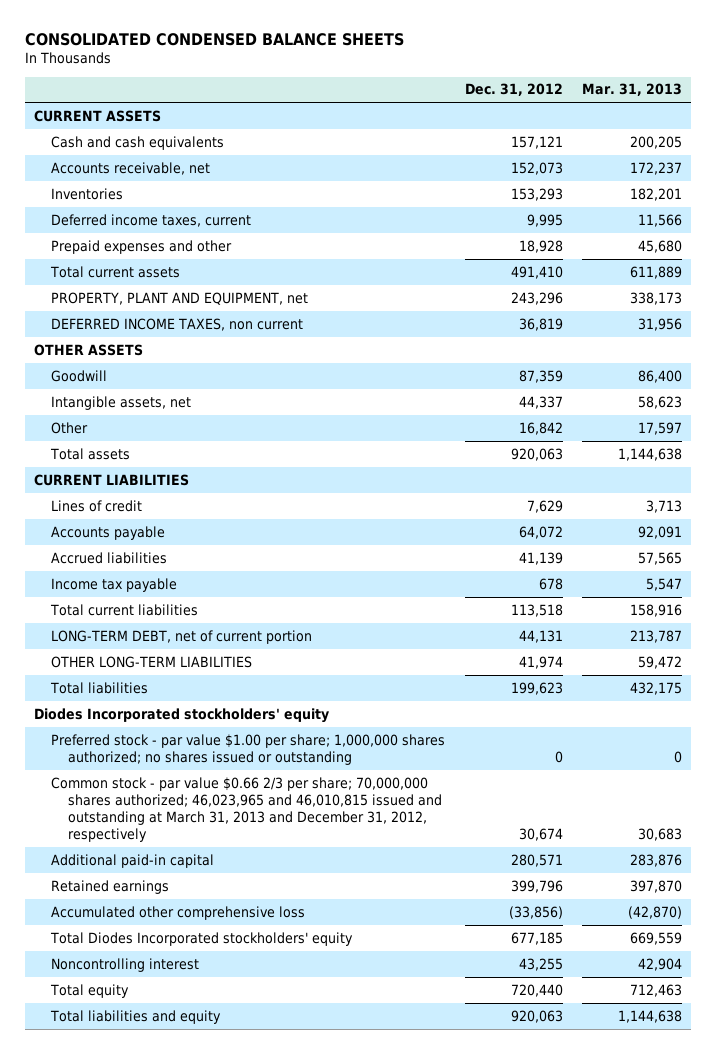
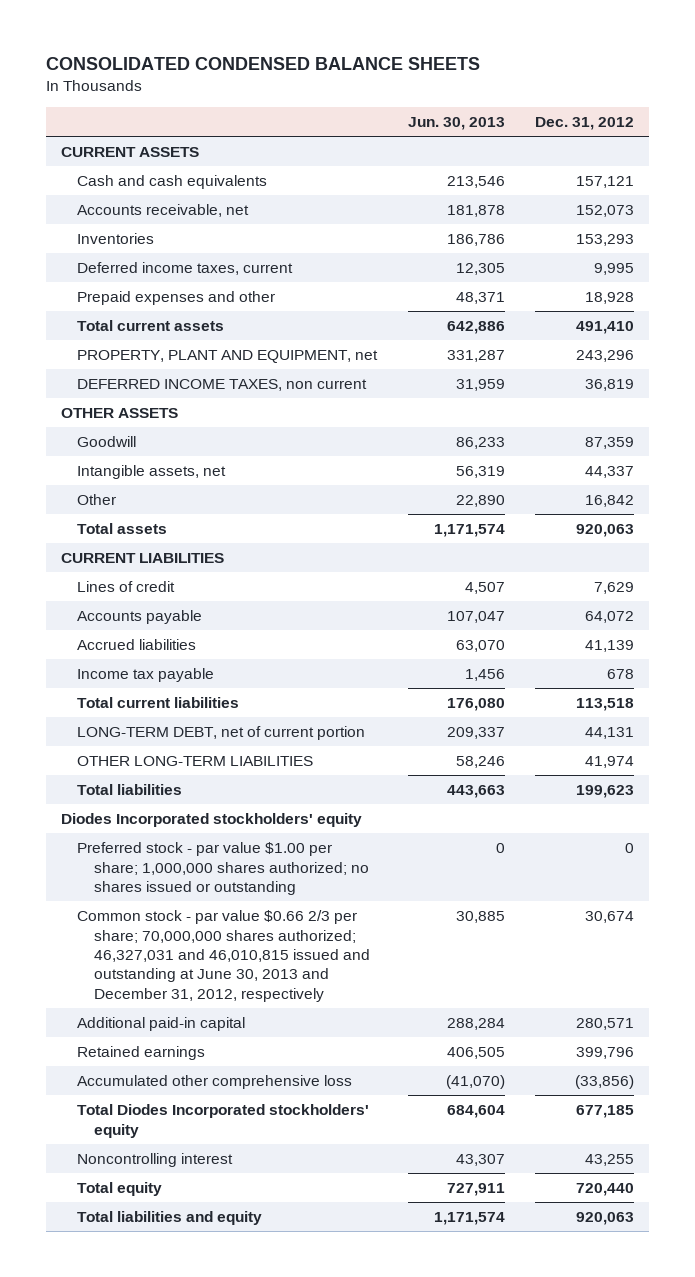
[581,83,682,97] Mar. 31, 2013 -> none
none -> [407,117,505,131] Jun. 30, 2013
[51,776,443,842] Common stock - par value $0.66 2/3 per share; 70,000,000 shares authorized; 46,023,965 and 46,010,815 issued and outstanding at March 31, 2013 and December 31, 2012, respectively -> [77,910,370,1002] Common stock - par value $0.66 2/3 per share; 70,000,000 shares authorized; 46,327,031 and 46,010,815 issued and outstanding at June 30, 2013 and December 31, 2012, respectively

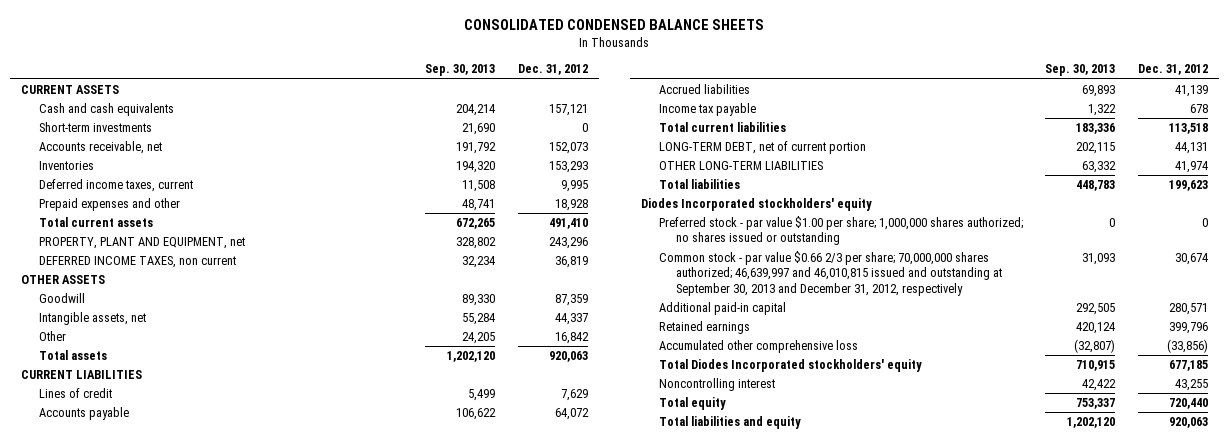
[407,117,505,131] Jun. 30, 2013 -> none
none -> [425,64,496,77] Sep. 30, 2013
none -> [38,122,152,133] Short-term investments
[77,910,370,1002] Common stock - par value $0.66 2/3 per share; 70,000,000 shares authorized; 46,327,031 and 46,010,815 issued and outstanding at June 30, 2013 and December 31, 2012, respectively -> [658,251,1002,296] Common stock - par value $0.66 2/3 per share; 70,000,000 shares authorized; 46,639,997 and 46,010,815 issued and outstanding at September 30, 2013 and December 31, 2012, respectively

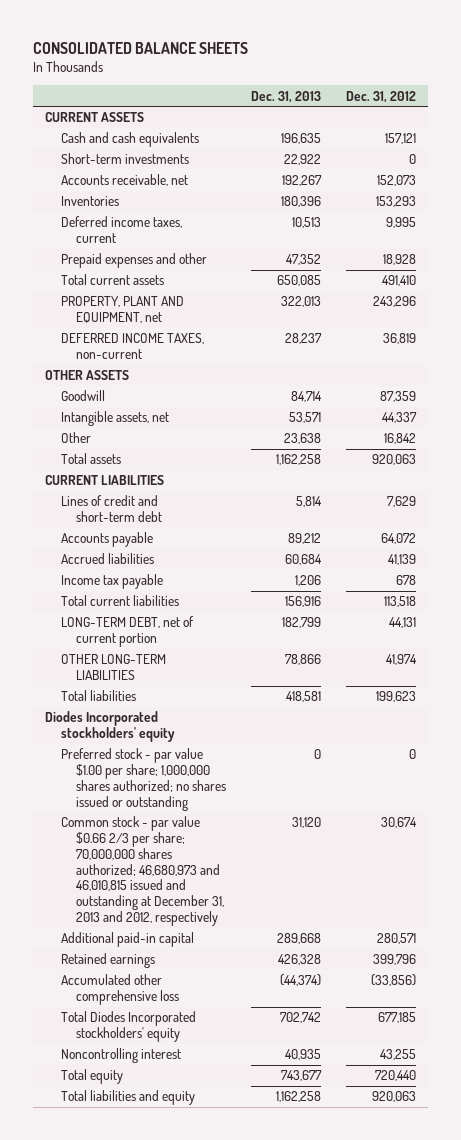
[464,18,765,30] CONSOLIDATED CONDENSED BALANCE SHEETS -> [33,41,249,54] CONSOLIDATED BALANCE SHEETS
[425,64,496,77] Sep. 30, 2013 -> none
none -> [250,90,321,103] Dec. 31, 2013
[38,256,236,269] DEFERRED INCOME TAXES, non current -> [60,333,204,360] DEFERRED INCOME TAXES, non-current
[38,388,112,399] Lines of credit -> [60,495,163,523] Lines of credit and short-term debt
[658,251,1002,296] Common stock - par value $0.66 2/3 per share; 70,000,000 shares authorized; 46,639,997 and 46,010,815 issued and outstanding at September 30, 2013 and December 31, 2012, respectively -> [60,816,225,926] Common stock - par value $0.66 2/3 per share; 70,000,000 shares authorized; 46,680,973 and 46,010,815 issued and outstanding at December 31, 2013 and 2012, respectively

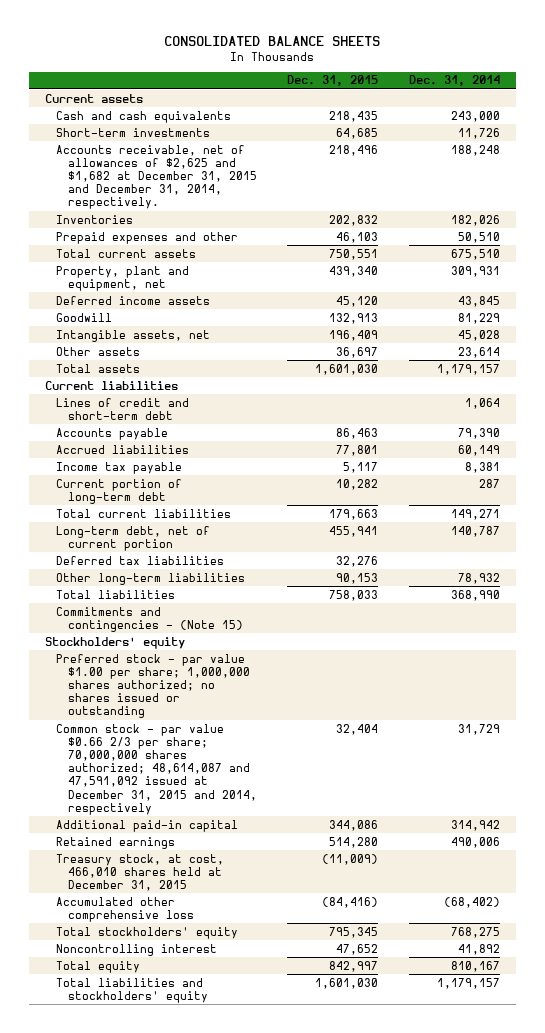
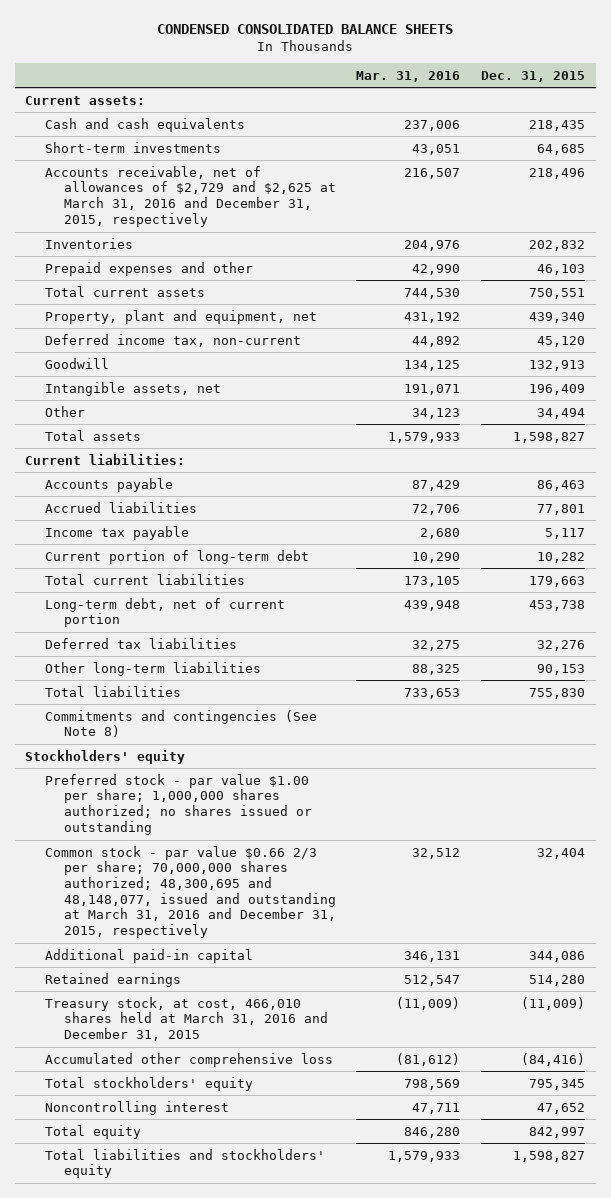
[164,36,381,47] CONSOLIDATED BALANCE SHEETS -> [157,24,454,35] CONDENSED CONSOLIDATED BALANCE SHEETS
[409,75,501,87] Dec. 31, 2014 -> none
none -> [356,70,461,82] Mar. 31, 2016
[44,93,143,103] Current assets -> [25,95,146,105] Current assets:
[56,144,257,210] Accounts receivable, net of allowances of $2,625 and $1,682 at December 31, 2015 and December 31, 2014, respectively. -> [44,165,336,227] Accounts receivable, net of allowances of $2,729 and $2,625 at March 31, 2016 and December 31, 2015, respectively
[56,295,211,305] Deferred income assets -> [44,333,301,347] Deferred income tax, non-current
[56,397,190,420] Lines of credit and short-term debt -> none
[56,346,141,356] Other assets -> [44,405,85,417] Other
[336,346,379,358] 36,697 -> [537,407,586,419] 34,494
[315,363,379,375] 1,601,030 -> [513,431,586,443] 1,598,827
[44,380,178,390] Current liabilities -> [25,453,186,465] Current liabilities:
[329,525,379,537] 455,941 -> [529,599,586,611] 453,738
[329,589,379,601] 758,033 -> [529,687,586,699] 755,830
[56,606,243,632] Commitments and contingencies - (Note 15) -> [44,709,317,738] Commitments and contingencies (See Note 8)
[56,723,257,815] Common stock - par value $0.66 2/3 per share; 70,000,000 shares authorized; 48,614,087 and 47,591,092 issued at December 31, 2015 and 2014, respectively -> [44,845,336,939] Common stock - par value $0.66 2/3 per share; 70,000,000 shares authorized; 48,300,695 and 48,148,077, issued and outstanding at March 31, 2016 and December 31, 2015, respectively
[56,853,225,891] Treasury stock, at cost, 466,010 shares held at December 31, 2015 -> [44,996,328,1042] Treasury stock, at cost, 466,010 shares held at March 31, 2016 and December 31, 2015
[315,977,379,989] 1,601,030 -> [513,1150,586,1162] 1,598,827

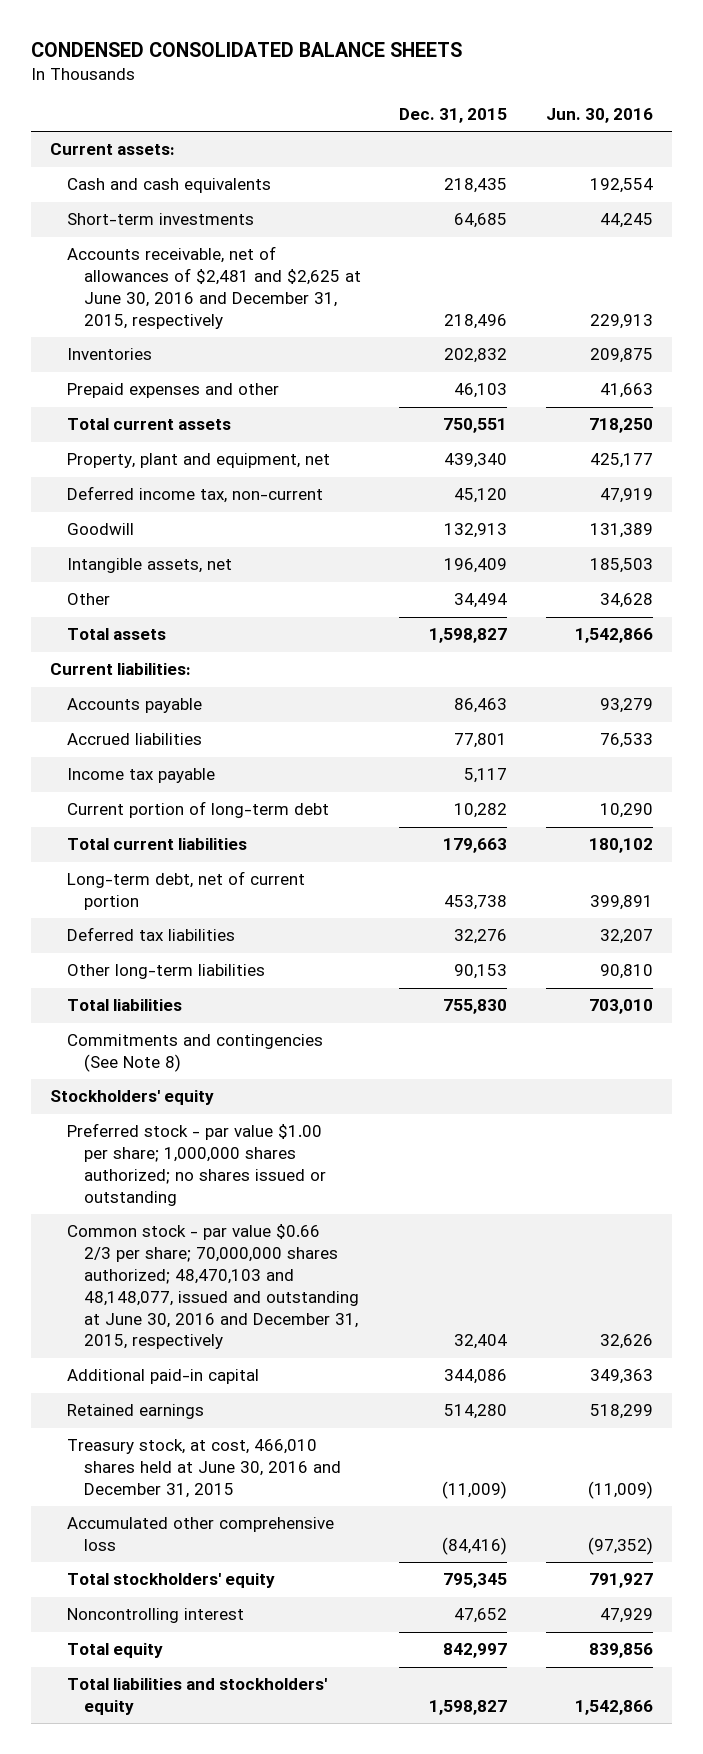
[356,70,461,82] Mar. 31, 2016 -> none
none -> [545,108,653,124] Jun. 30, 2016
[44,165,336,227] Accounts receivable, net of allowances of $2,729 and $2,625 at March 31, 2016 and December 31, 2015, respectively -> [66,246,361,329] Accounts receivable, net of allowances of $2,481 and $2,625 at June 30, 2016 and December 31, 2015, respectively
[44,845,336,939] Common stock - par value $0.66 2/3 per share; 70,000,000 shares authorized; 48,300,695 and 48,148,077, issued and outstanding at March 31, 2016 and December 31, 2015, respectively -> [66,1224,359,1350] Common stock - par value $0.66 2/3 per share; 70,000,000 shares authorized; 48,470,103 and 48,148,077, issued and outstanding at June 30, 2016 and December 31, 2015, respectively
[44,996,328,1042] Treasury stock, at cost, 466,010 shares held at March 31, 2016 and December 31, 2015 -> [66,1439,341,1498] Treasury stock, at cost, 466,010 shares held at June 30, 2016 and December 31, 2015

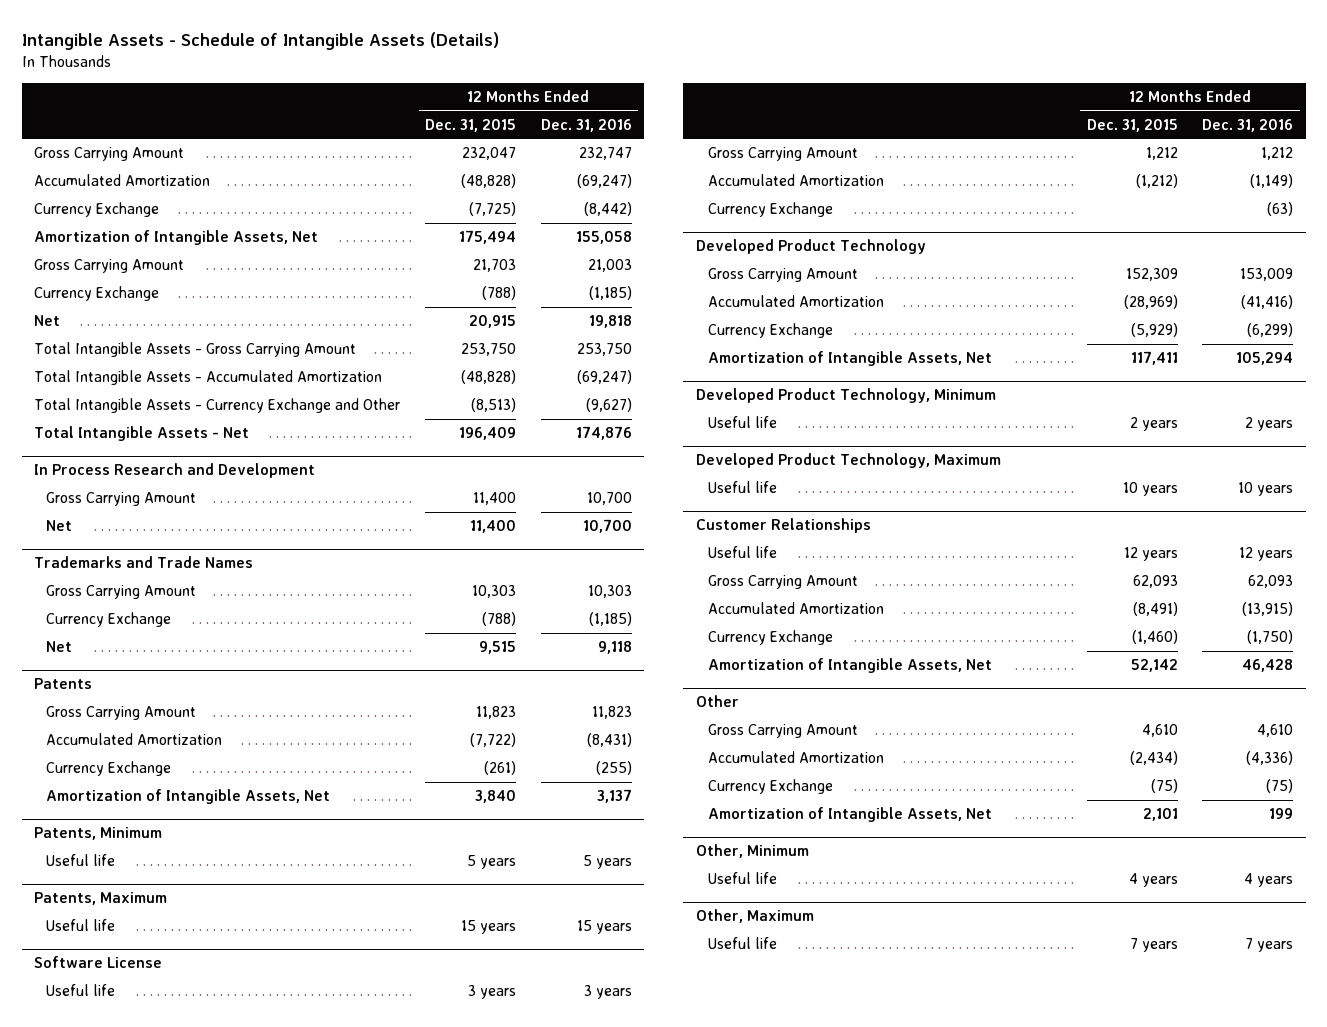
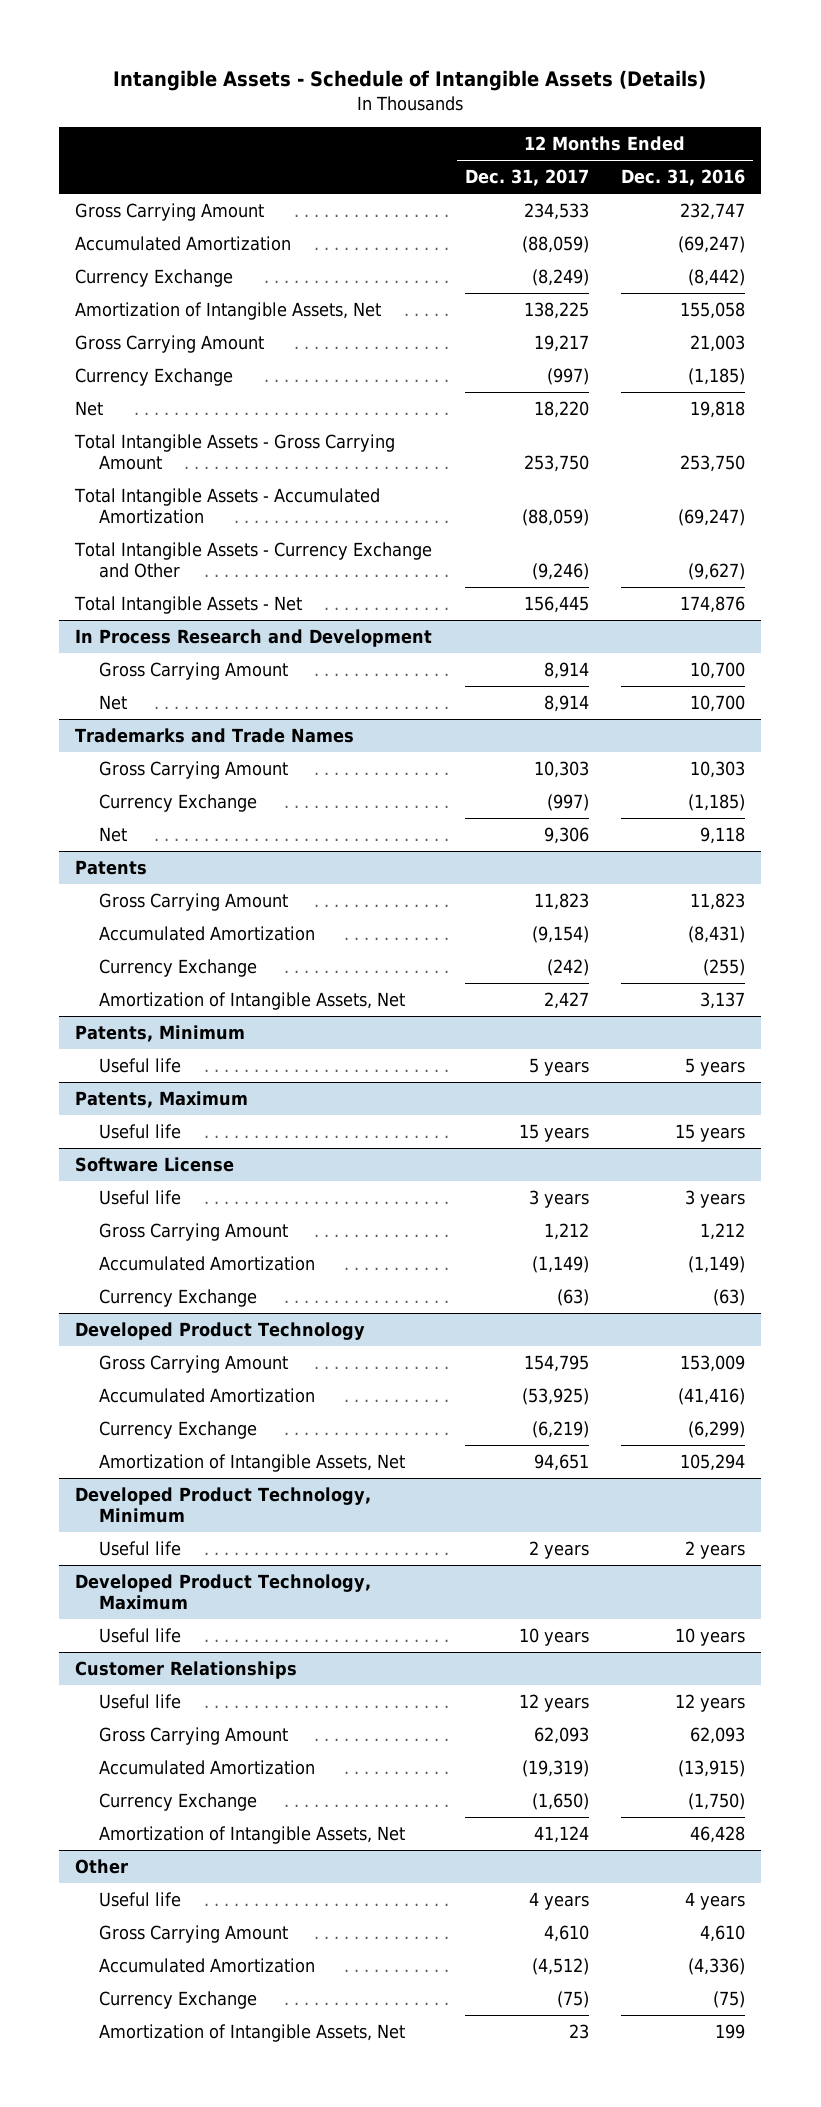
[424,118,516,132] Dec. 31, 2015 -> none
none -> [464,169,589,187] Dec. 31, 2017
none -> [99,1891,182,1907] Useful life
[695,844,809,859] Other, Minimum -> none
[707,872,777,885] Useful life -> none
[695,909,814,924] Other, Maximum -> none
[707,937,777,950] Useful life -> none

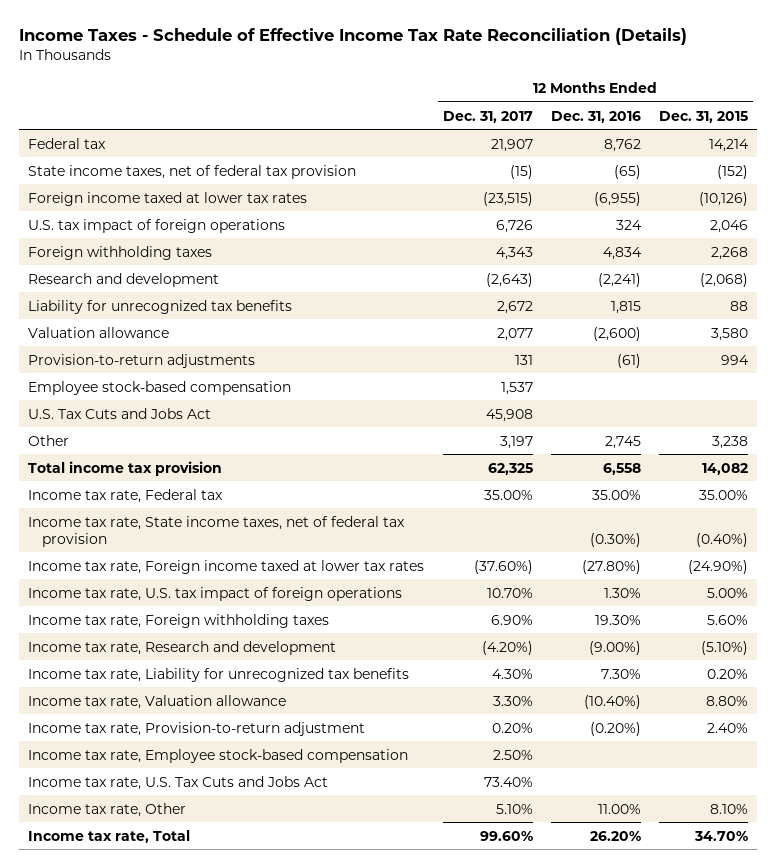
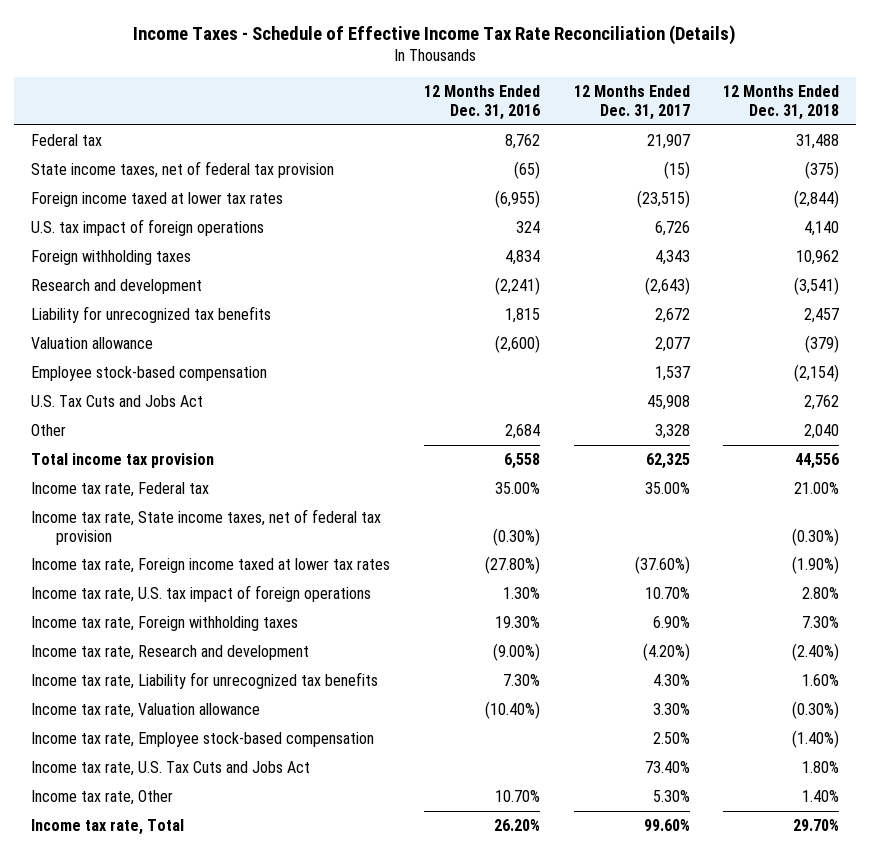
[659,110,749,123] Dec. 31, 2015 -> none
none -> [723,85,840,121] 12 Months Ended Dec. 31, 2018
[28,353,256,368] Provision-to-return adjustments -> none
[499,435,533,449] 3,197 -> [654,424,690,440] 3,328
[604,435,641,449] 2,745 -> [504,424,540,440] 2,684
[28,721,366,736] Income tax rate, Provision-to-return adjustment -> none
[495,803,533,814] 5.10% -> [652,790,690,803] 5.30%
[597,803,641,814] 11.00% -> [494,790,540,803] 10.70%

